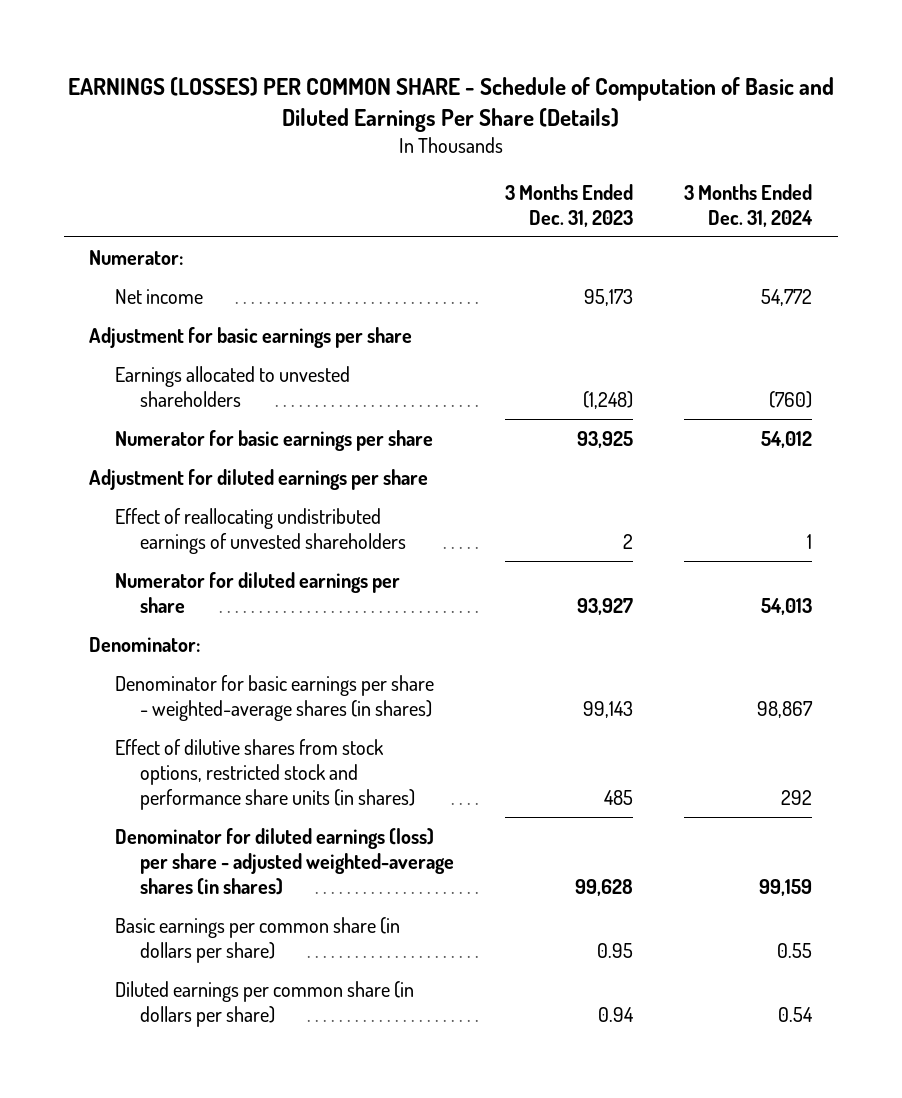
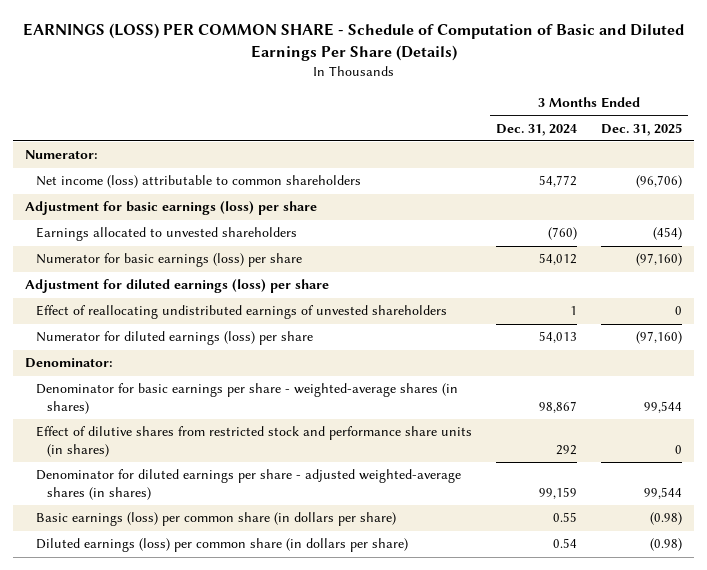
[67,76,834,132] EARNINGS (LOSSES) PER COMMON SHARE - Schedule of Computation of Basic and Diluted Earnings Per Share (Details) -> [22,23,684,61] EARNINGS (LOSS) PER COMMON SHARE - Schedule of Computation of Basic and Diluted Earnings Per Share (Details)
[505,183,634,227] 3 Months Ended Dec. 31, 2023 -> none
none -> [600,122,682,136] Dec. 31, 2025
[114,288,203,304] Net income -> [36,175,362,189] Net income (loss) attributable to common shareholders
[89,326,413,348] Adjustment for basic earnings per share -> [25,201,318,216] Adjustment for basic earnings (loss) per share
[114,429,433,451] Numerator for basic earnings per share -> [36,253,303,268] Numerator for basic earnings (loss) per share
[89,468,429,490] Adjustment for diluted earnings per share -> [25,279,330,294] Adjustment for diluted earnings (loss) per share
[114,571,400,613] Numerator for diluted earnings per share -> [36,331,314,346] Numerator for diluted earnings (loss) per share
[114,738,415,810] Effect of dilutive shares from stock options, restricted stock and performance share units (in shares) -> [36,426,473,457] Effect of dilutive shares from restricted stock and performance share units (in shares)
[114,827,454,895] Denominator for diluted earnings (loss) per share - adjusted weighted-average shares (in shares) -> [36,469,462,500] Denominator for diluted earnings per share - adjusted weighted-average shares (in shares)
[114,916,400,963] Basic earnings per common share (in dollars per share) -> [36,512,397,527] Basic earnings (loss) per common share (in dollars per share)
[114,980,414,1027] Diluted earnings per common share (in dollars per share) -> [36,538,409,553] Diluted earnings (loss) per common share (in dollars per share)

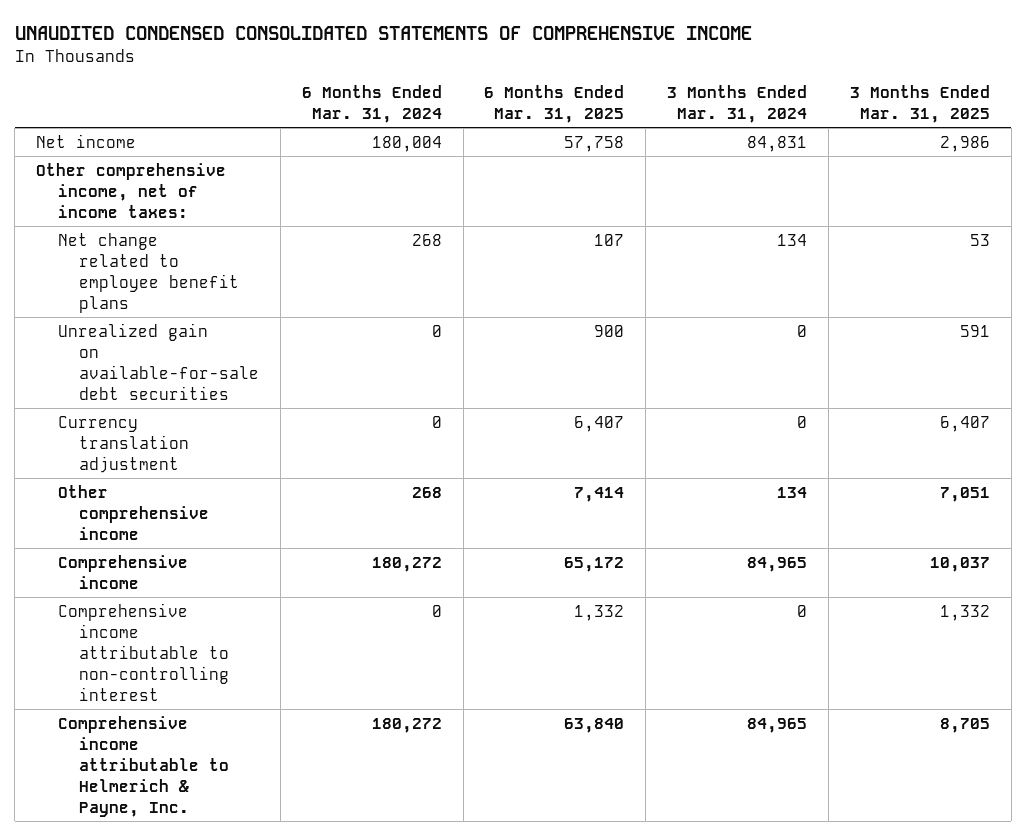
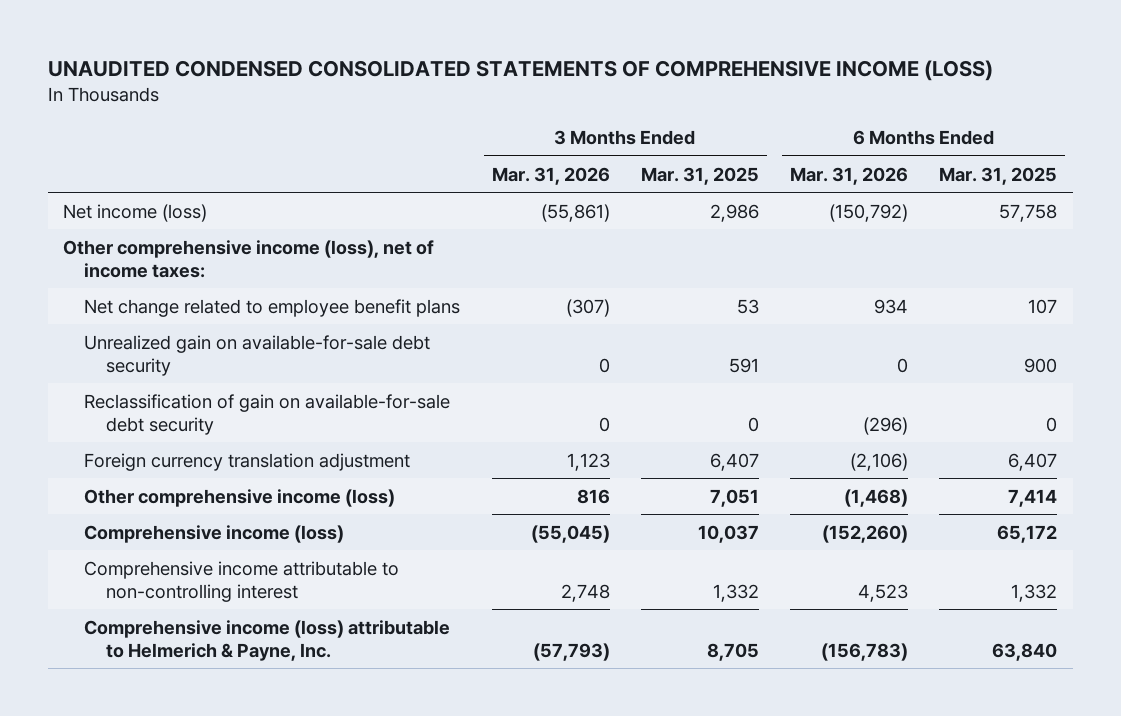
[14,26,752,41] UNAUDITED CONDENSED CONSOLIDATED STATEMENTS OF COMPREHENSIVE INCOME -> [47,60,993,82] UNAUDITED CONDENSED CONSOLIDATED STATEMENTS OF COMPREHENSIVE INCOME (LOSS)
[301,84,442,123] 6 Months Ended Mar. 31, 2024 -> none
[667,84,808,123] 3 Months Ended Mar. 31, 2024 -> none
none -> [491,166,610,185] Mar. 31, 2026
none -> [790,166,909,185] Mar. 31, 2026
[36,133,137,148] Net income -> [63,203,208,222] Net income (loss)
[36,162,227,218] Other comprehensive income, net of income taxes: -> [63,239,435,278] Other comprehensive income (loss), net of income taxes:
[57,322,260,400] Unrealized gain on available-for-sale debt securities -> [84,334,431,376] Unrealized gain on available-for-sale debt security
none -> [84,393,451,435] Reclassification of gain on available-for-sale debt security
[57,415,190,473] Currency translation adjustment -> [84,452,411,471] Foreign currency translation adjustment
[57,484,210,540] Other comprehensive income -> [84,488,396,507] Other comprehensive income (loss)
[57,554,188,589] Comprehensive income -> [84,524,345,543] Comprehensive income (loss)
[57,715,230,817] Comprehensive income attributable to Helmerich & Payne, Inc. -> [84,619,451,661] Comprehensive income (loss) attributable to Helmerich & Payne, Inc.

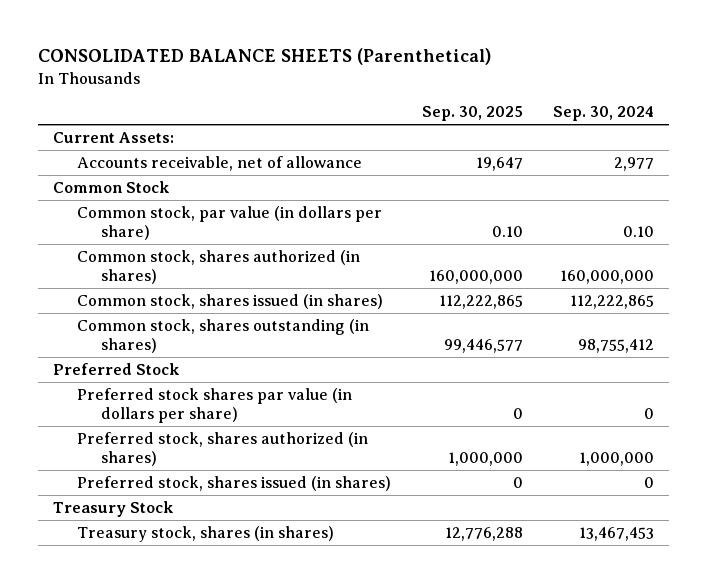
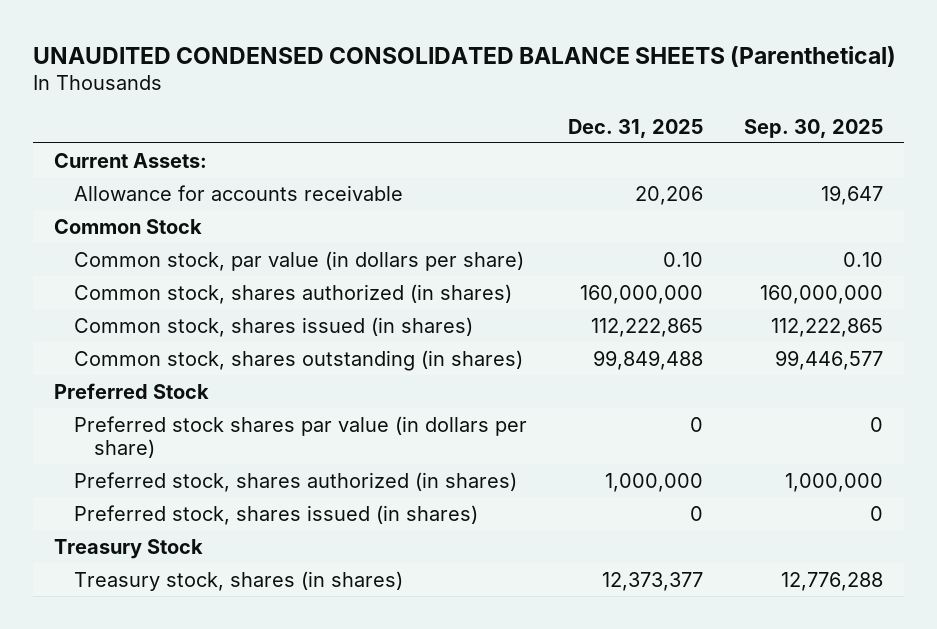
[37,48,491,66] CONSOLIDATED BALANCE SHEETS (Parenthetical) -> [32,45,896,67] UNAUDITED CONDENSED CONSOLIDATED BALANCE SHEETS (Parenthetical)
[552,106,654,122] Sep. 30, 2024 -> none
none -> [567,118,703,138] Dec. 31, 2025
[77,155,363,171] Accounts receivable, net of allowance -> [73,184,403,201] Allowance for accounts receivable

